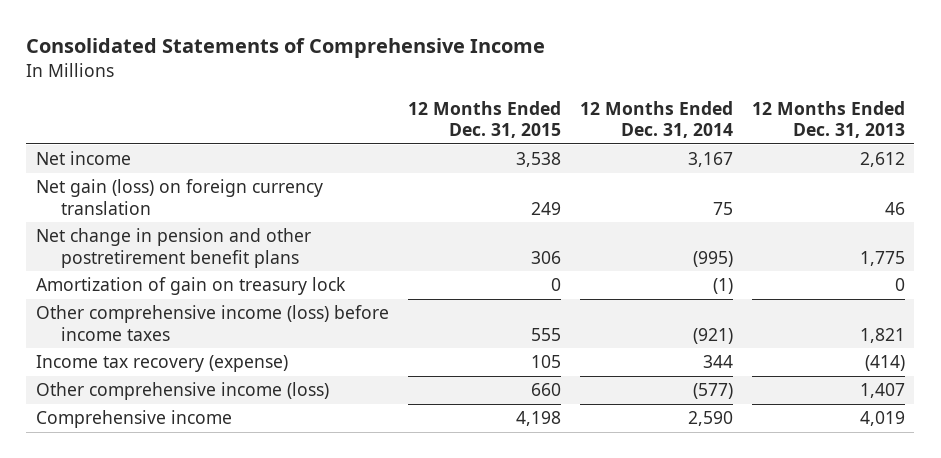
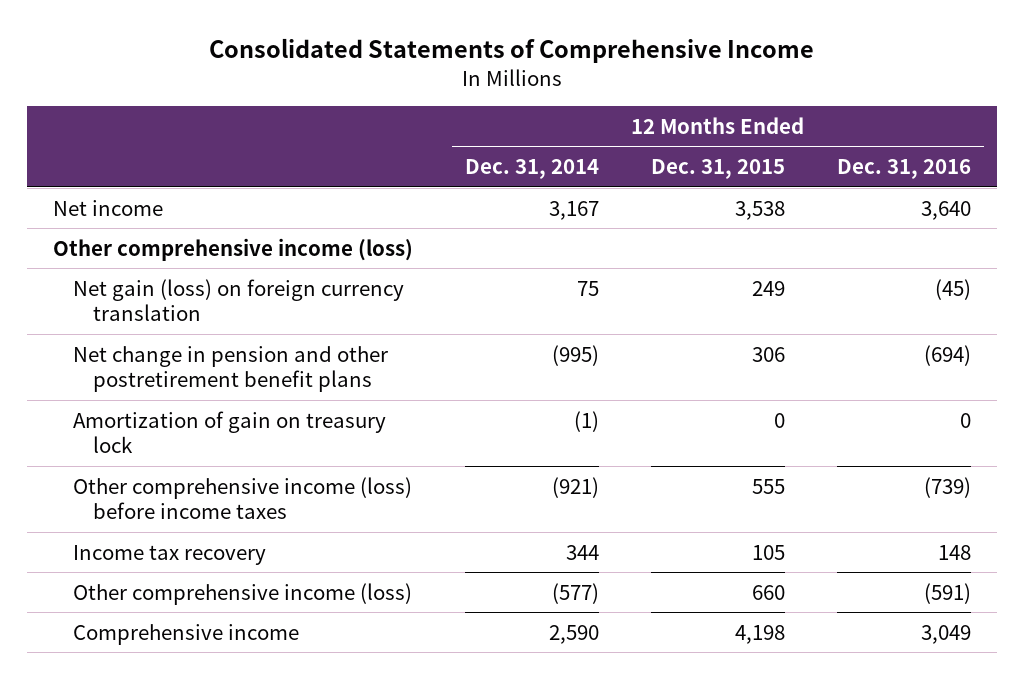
[751,100,905,139] 12 Months Ended Dec. 31, 2013 -> none
none -> [837,159,972,180] Dec. 31, 2016
none -> [52,237,413,261] Other comprehensive income (loss)
[35,355,288,373] Income tax recovery (expense) -> [73,544,267,565] Income tax recovery

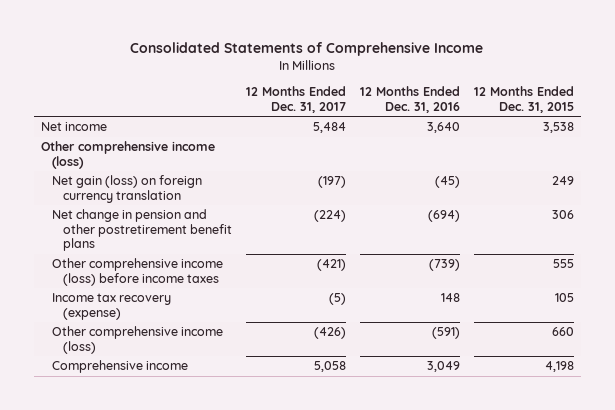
[464,159,599,180] Dec. 31, 2014 -> none
none -> [246,86,347,113] 12 Months Ended Dec. 31, 2017
[73,410,387,453] Amortization of gain on treasury lock -> none
[73,544,267,565] Income tax recovery -> [51,293,171,320] Income tax recovery (expense)

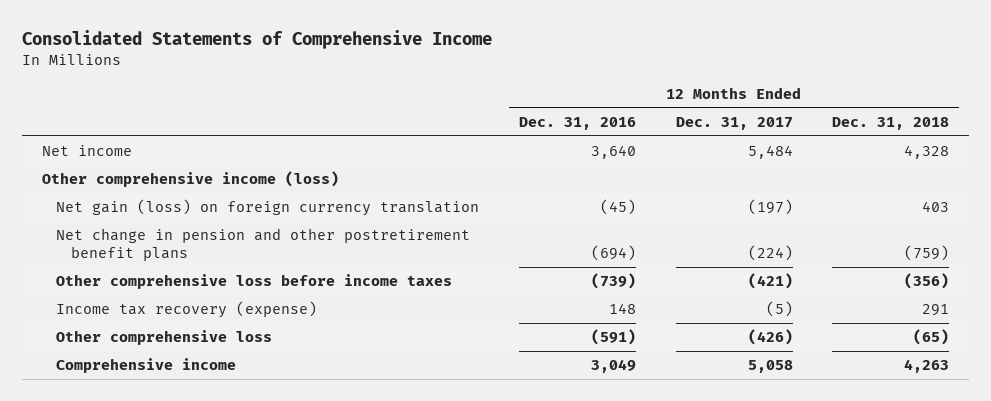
[473,86,574,113] 12 Months Ended Dec. 31, 2015 -> none
none -> [832,116,950,130] Dec. 31, 2018
[51,258,223,286] Other comprehensive income (loss) before income taxes -> [56,274,453,290] Other comprehensive loss before income taxes
[51,326,223,354] Other comprehensive income (loss) -> [56,330,273,346] Other comprehensive loss

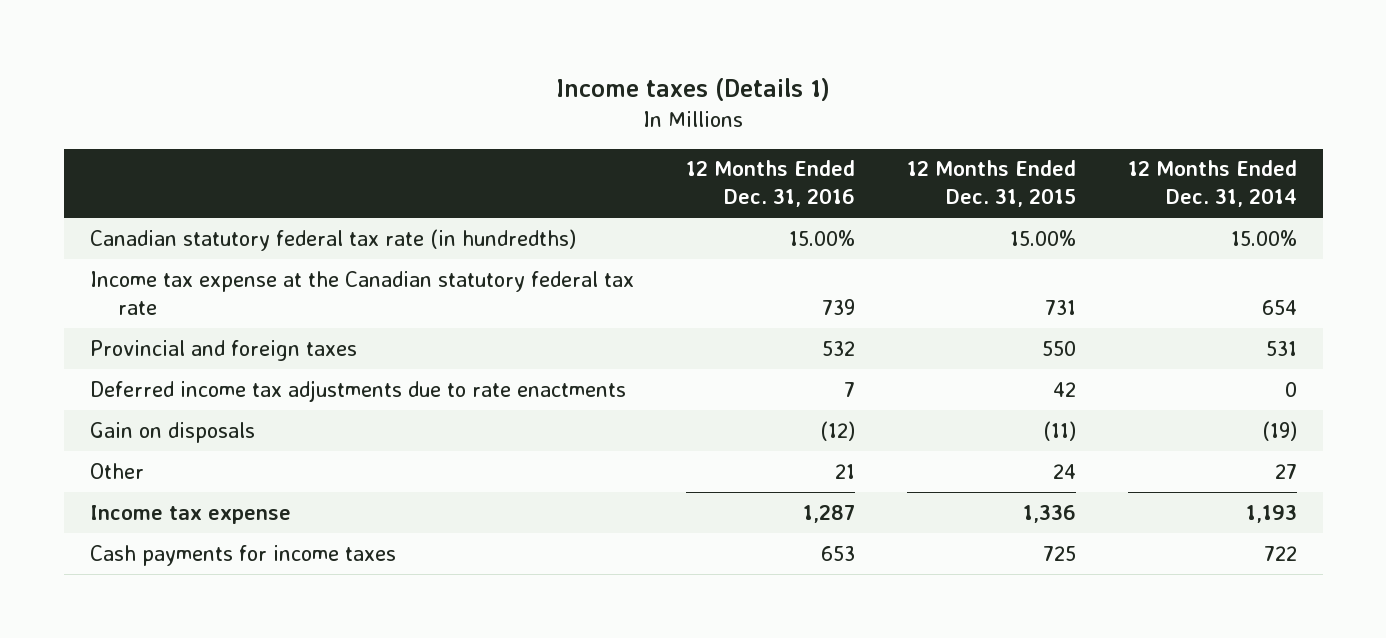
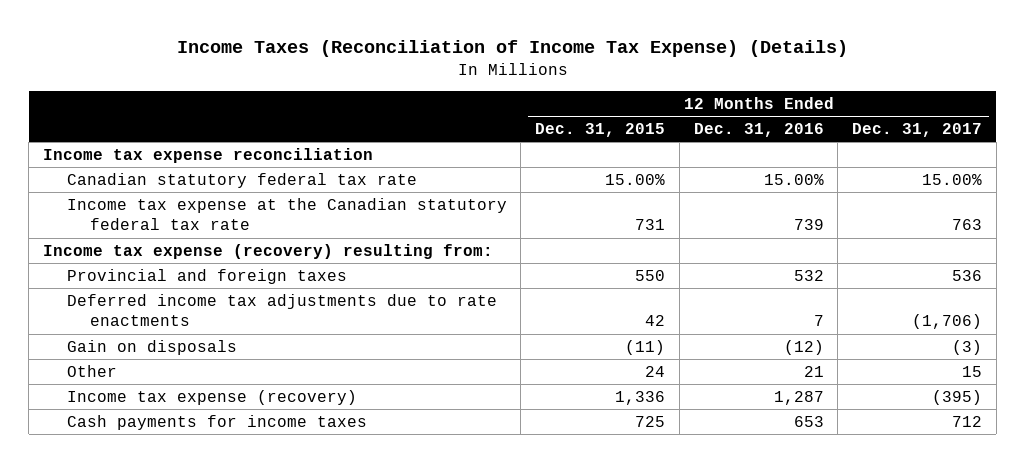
[556,78,831,102] Income taxes (Details 1) -> [176,40,848,58] Income Taxes (Reconciliation of Income Tax Expense) (Details)
[1127,160,1297,208] 12 Months Ended Dec. 31, 2014 -> none
none -> [852,122,983,137] Dec. 31, 2017
none -> [42,147,373,163] Income tax expense reconciliation
[89,228,576,251] Canadian statutory federal tax rate (in hundredths) -> [66,172,417,188] Canadian statutory federal tax rate
none -> [42,243,493,259] Income tax expense (recovery) resulting from:
[89,504,291,524] Income tax expense -> [66,389,357,405] Income tax expense (recovery)

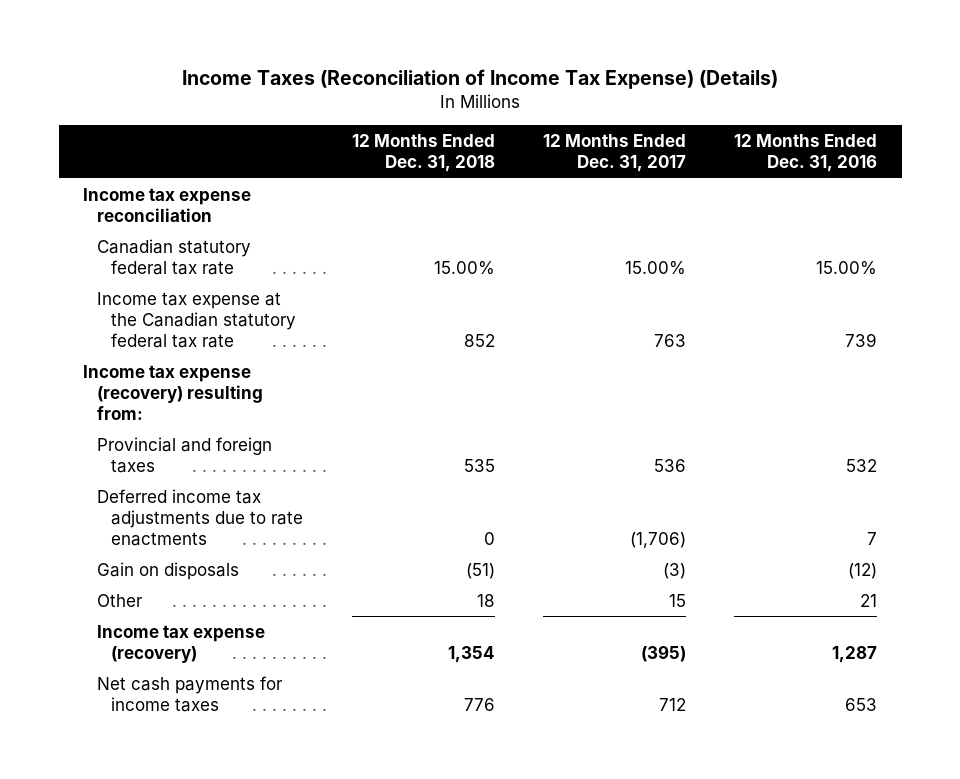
[535,122,666,137] Dec. 31, 2015 -> none
none -> [351,134,495,173] 12 Months Ended Dec. 31, 2018
[66,414,367,430] Cash payments for income taxes -> [97,675,284,712] Net cash payments for income taxes

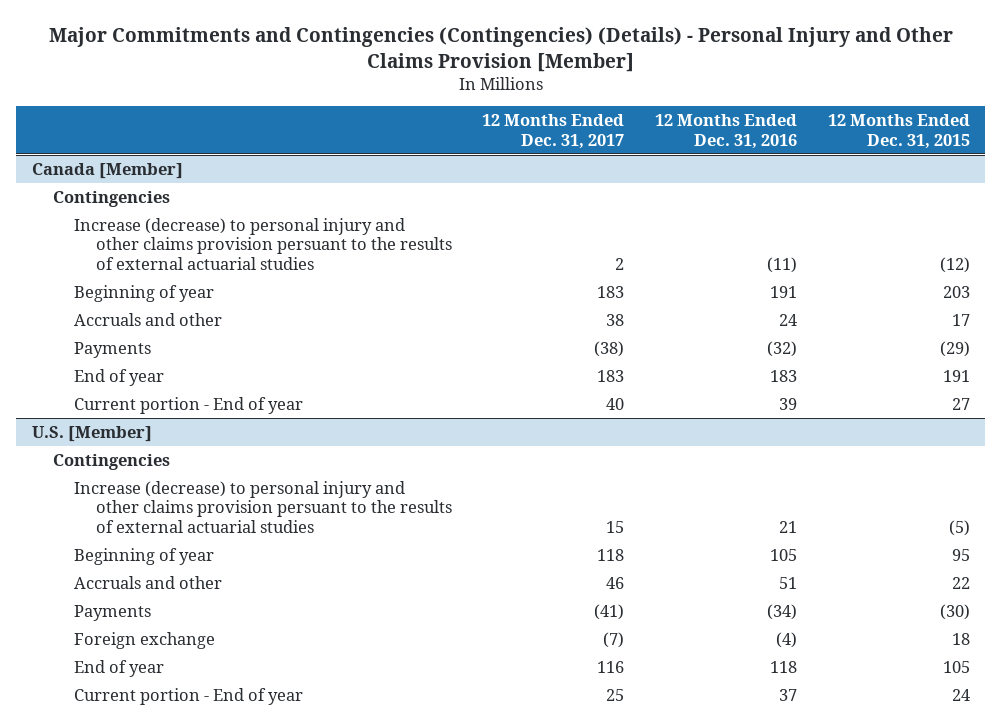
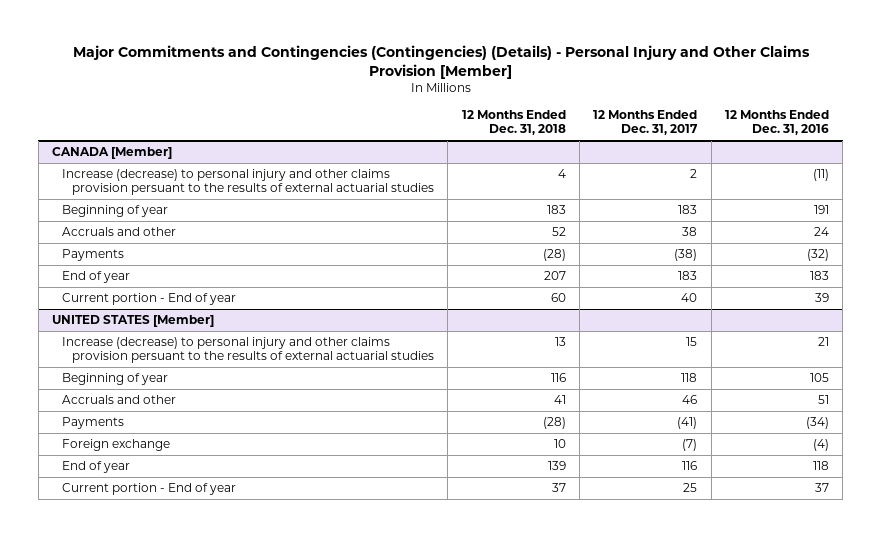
[827,114,970,149] 12 Months Ended Dec. 31, 2015 -> none
none -> [461,110,566,136] 12 Months Ended Dec. 31, 2018
[52,190,170,207] Contingencies -> none
[31,162,183,179] Canada [Member] -> [52,147,173,160] CANADA [Member]
[52,453,170,470] Contingencies -> none
[31,425,152,442] U.S. [Member] -> [52,315,215,328] UNITED STATES [Member]

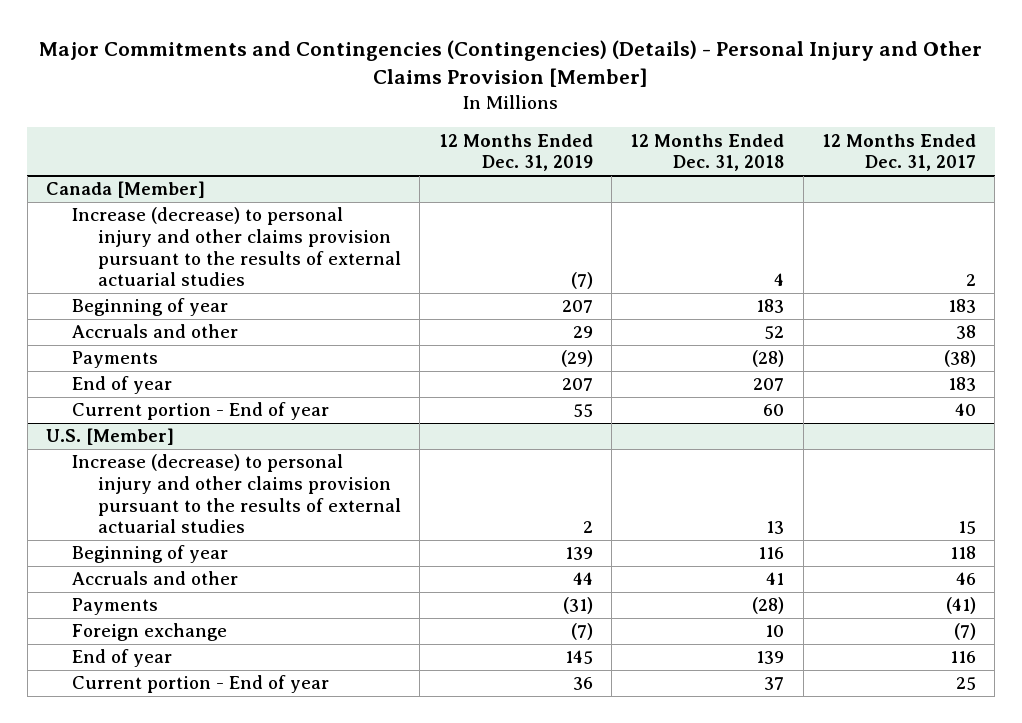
[724,110,829,136] 12 Months Ended Dec. 31, 2016 -> none
none -> [438,133,593,172] 12 Months Ended Dec. 31, 2019
[52,147,173,160] CANADA [Member] -> [46,181,206,199] Canada [Member]
[62,169,435,196] Increase (decrease) to personal injury and other claims provision persuant to the results of external actuarial studies -> [72,207,402,287] Increase (decrease) to personal injury and other claims provision pursuant to the results of external actuarial studies
[52,315,215,328] UNITED STATES [Member] -> [46,428,175,446] U.S. [Member]
[62,337,435,364] Increase (decrease) to personal injury and other claims provision persuant to the results of external actuarial studies -> [72,454,402,534] Increase (decrease) to personal injury and other claims provision pursuant to the results of external actuarial studies

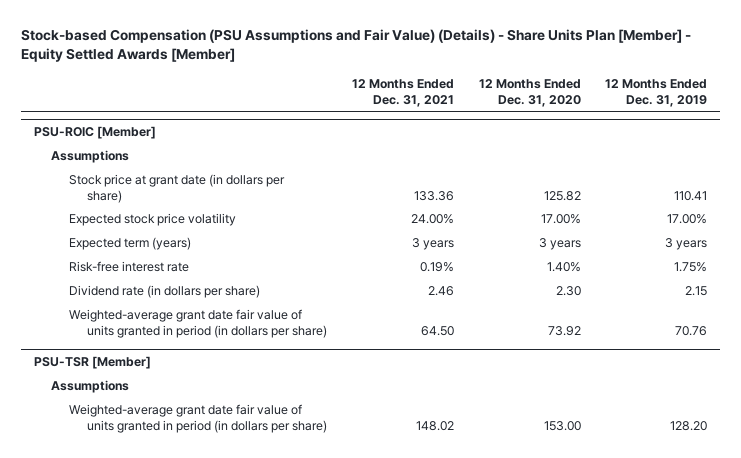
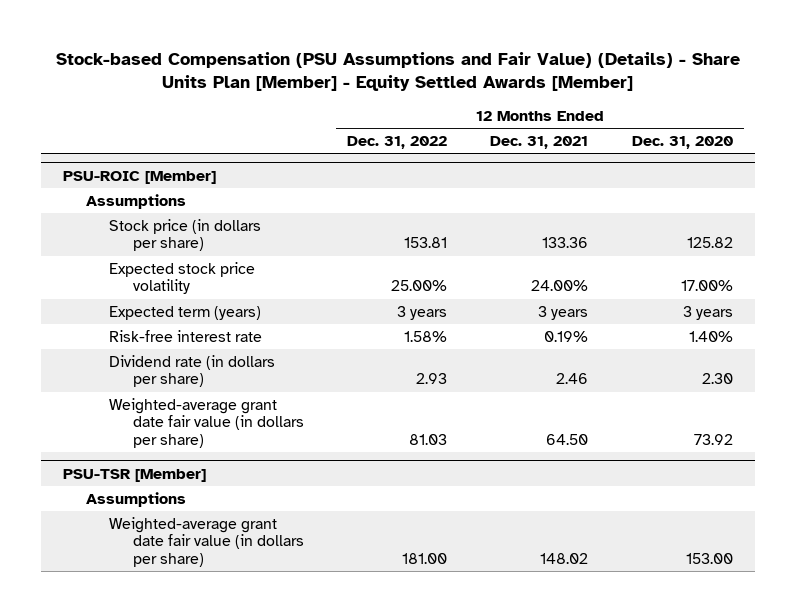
[605,78,708,107] 12 Months Ended Dec. 31, 2019 -> none
none -> [346,136,447,150] Dec. 31, 2022
[68,174,285,203] Stock price at grant date (in dollars per share) -> [109,218,262,252] Stock price (in dollars per share)
[68,309,327,338] Weighted-average grant date fair value of units granted in period (in dollars per share) -> [109,397,304,449] Weighted-average grant date fair value (in dollars per share)
[68,404,327,433] Weighted-average grant date fair value of units granted in period (in dollars per share) -> [109,516,304,568] Weighted-average grant date fair value (in dollars per share)

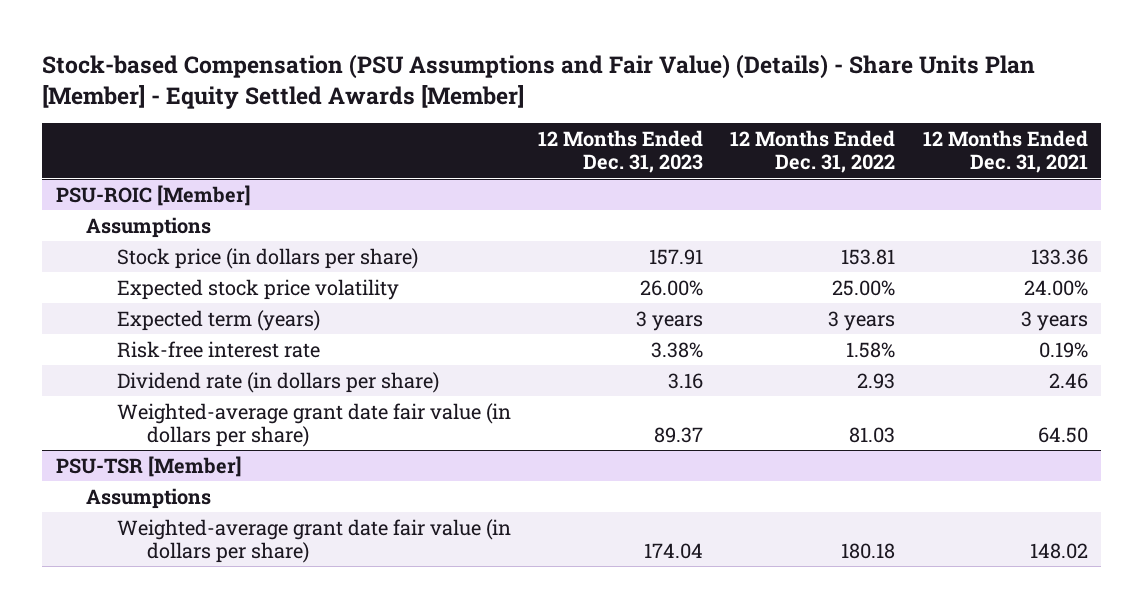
[631,136,733,150] Dec. 31, 2020 -> none
none -> [538,130,704,174] 12 Months Ended Dec. 31, 2023
[401,553,447,565] 181.00 -> [841,542,896,559] 180.18

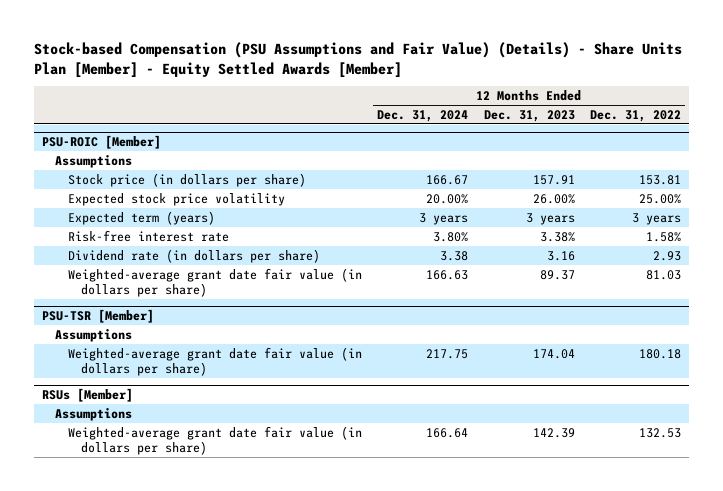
[922,130,1088,174] 12 Months Ended Dec. 31, 2021 -> none
none -> [377,109,469,122] Dec. 31, 2024
none -> [41,388,133,403] RSUs [Member]
none -> [54,407,132,421] Assumptions
none -> [67,425,362,456] Weighted-average grant date fair value (in dollars per share)

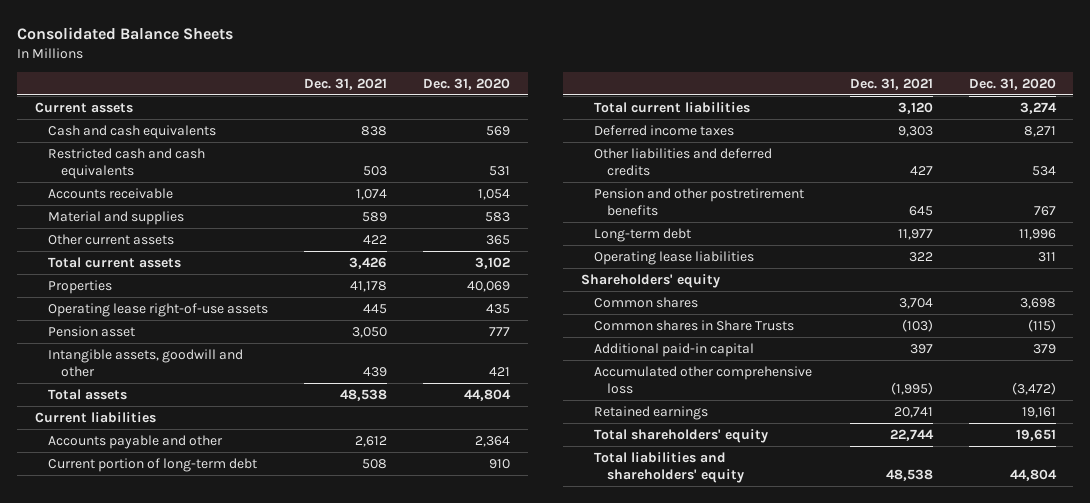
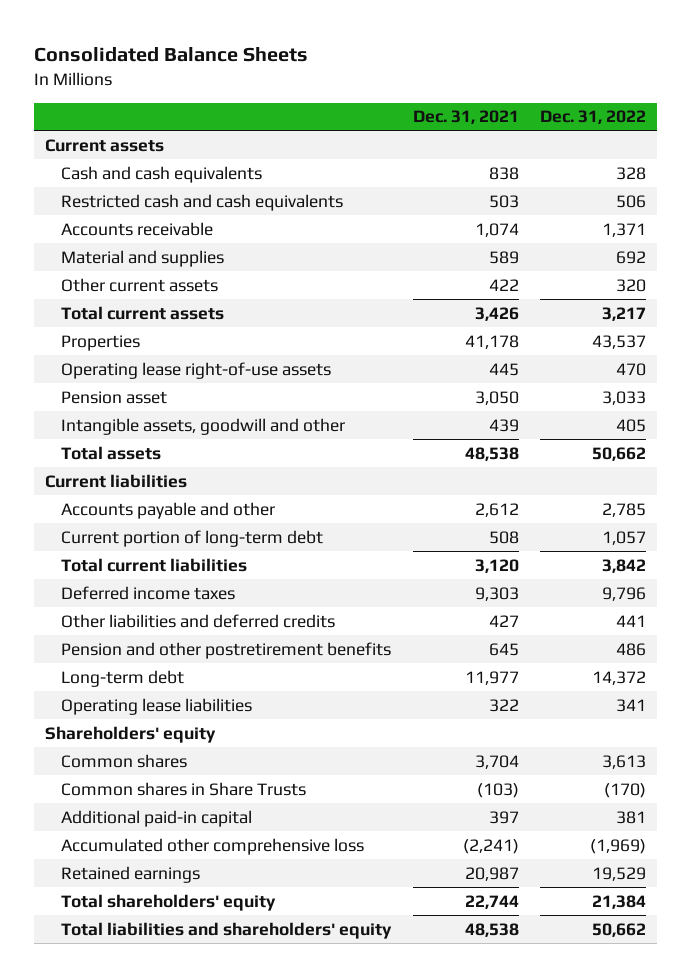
[422,77,510,90] Dec. 31, 2020 -> none
none -> [540,110,647,125] Dec. 31, 2022
[890,381,933,395] (1,995) -> [462,838,519,854] (2,241)
[893,406,933,418] 20,741 -> [464,866,519,881] 20,987

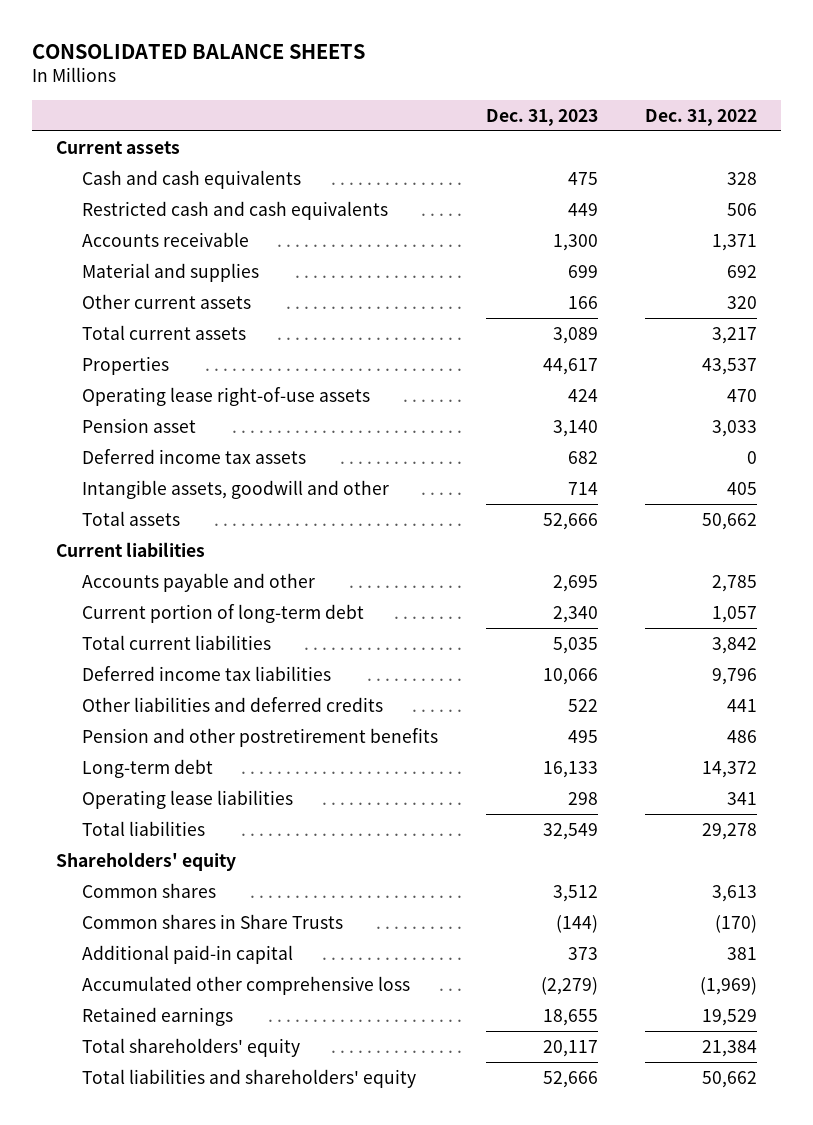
[34,47,309,63] Consolidated Balance Sheets -> [31,43,365,59] CONSOLIDATED BALANCE SHEETS
[412,110,519,125] Dec. 31, 2021 -> none
none -> [485,108,598,126] Dec. 31, 2023
none -> [82,448,307,464] Deferred income tax assets
[60,585,235,600] Deferred income taxes -> [82,665,332,681] Deferred income tax liabilities
none -> [82,820,206,836] Total liabilities

